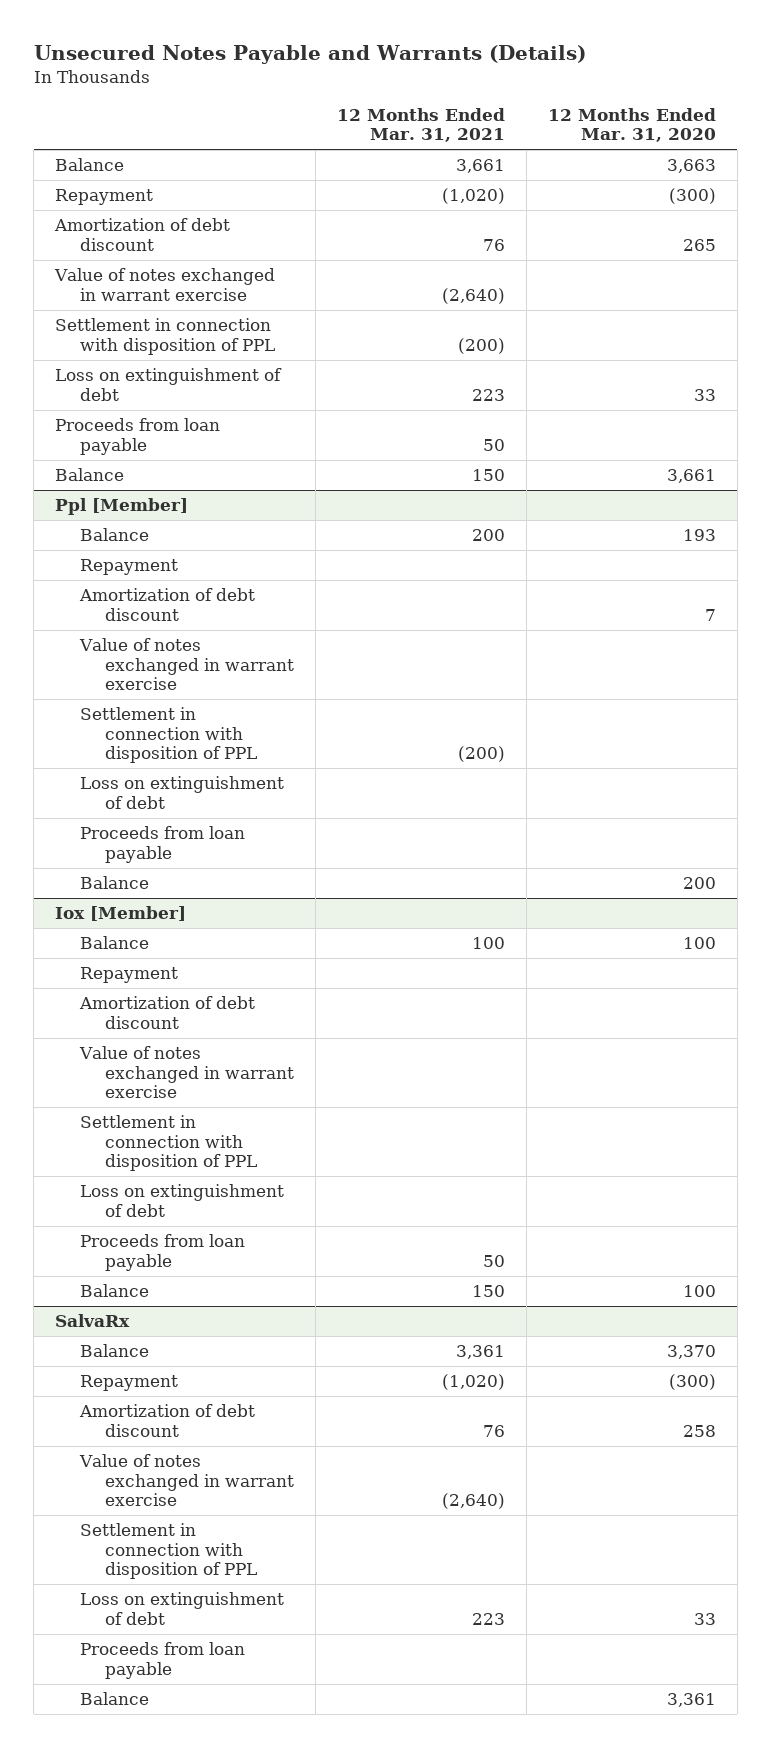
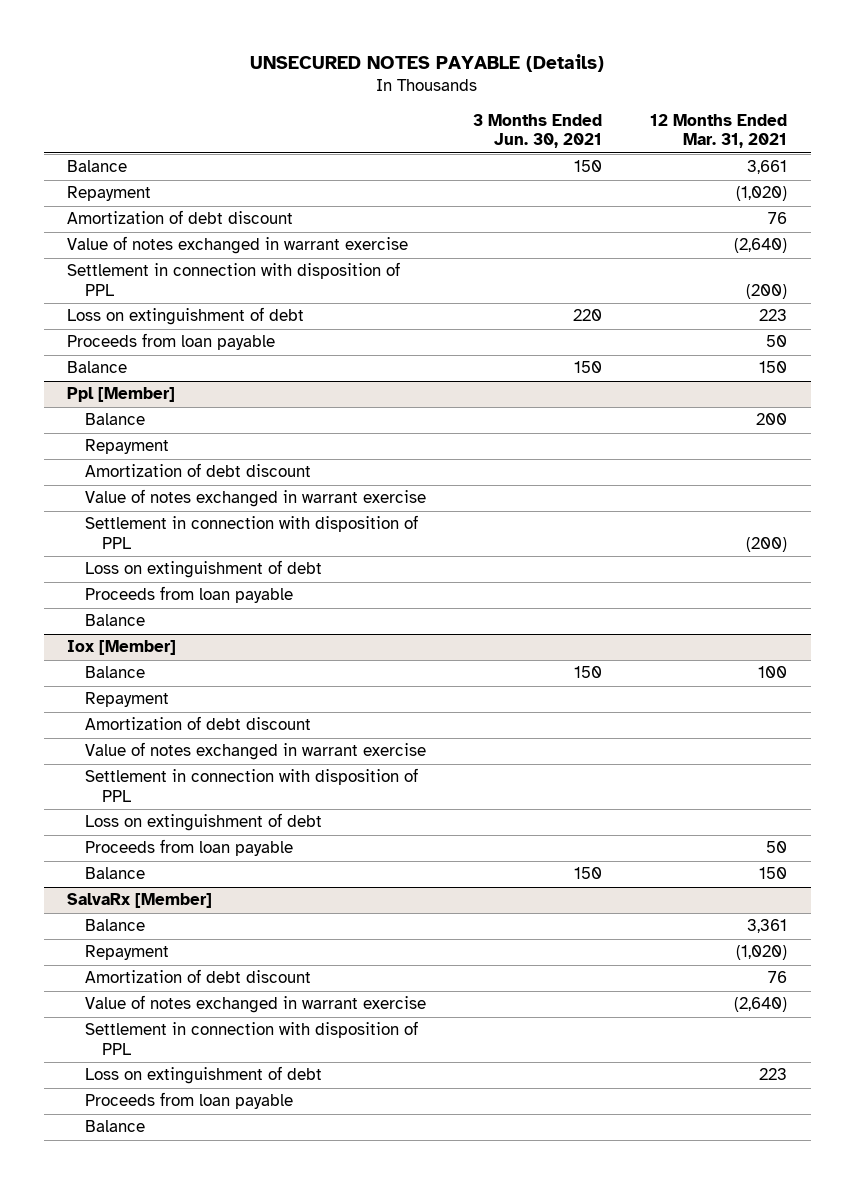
[33,44,586,64] Unsecured Notes Payable and Warrants (Details) -> [250,54,605,73] UNSECURED NOTES PAYABLE (Details)
[548,107,717,142] 12 Months Ended Mar. 31, 2020 -> none
none -> [473,113,603,149] 3 Months Ended Jun. 30, 2021
[55,1314,131,1328] SalvaRx -> [67,893,213,909] SalvaRx [Member]

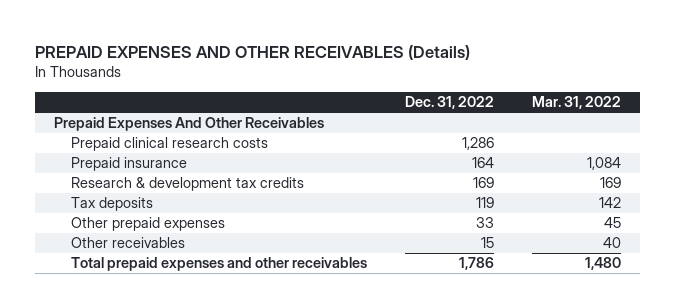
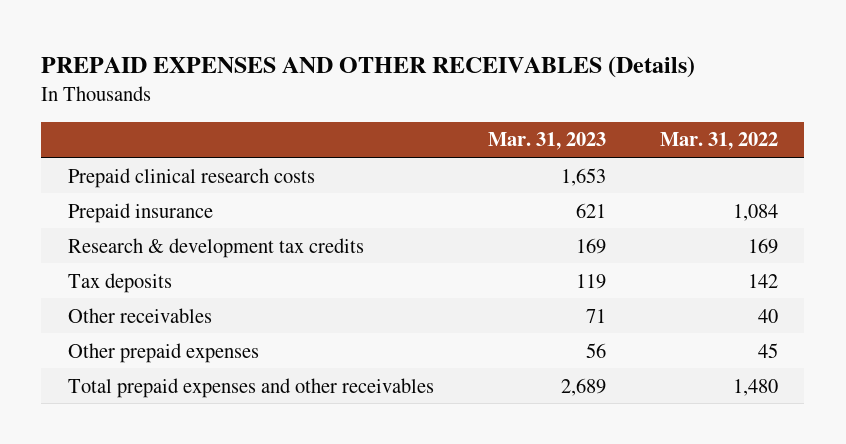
[404,96,494,110] Dec. 31, 2022 -> none
none -> [487,132,606,151] Mar. 31, 2023
[54,117,325,132] Prepaid Expenses And Other Receivables -> none
[70,217,225,232] Other prepaid expenses -> [68,342,260,363] Other prepaid expenses

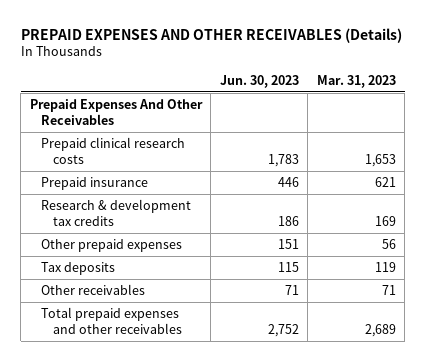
[659,132,778,151] Mar. 31, 2022 -> none
none -> [219,74,299,88] Jun. 30, 2023
none -> [29,98,203,125] Prepaid Expenses And Other Receivables
[68,342,260,363] Other prepaid expenses -> [41,238,183,252] Other prepaid expenses

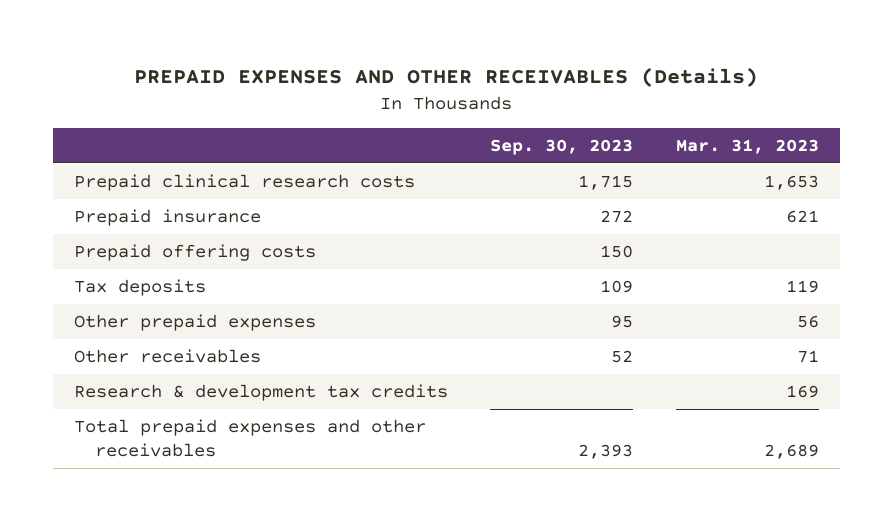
[219,74,299,88] Jun. 30, 2023 -> none
none -> [490,138,634,155] Sep. 30, 2023
[29,98,203,125] Prepaid Expenses And Other Receivables -> none
none -> [74,243,317,261] Prepaid offering costs
[41,238,183,252] Other prepaid expenses -> [74,313,317,331] Other prepaid expenses
[41,198,192,226] Research & development tax credits -> [74,383,449,401] Research & development tax credits

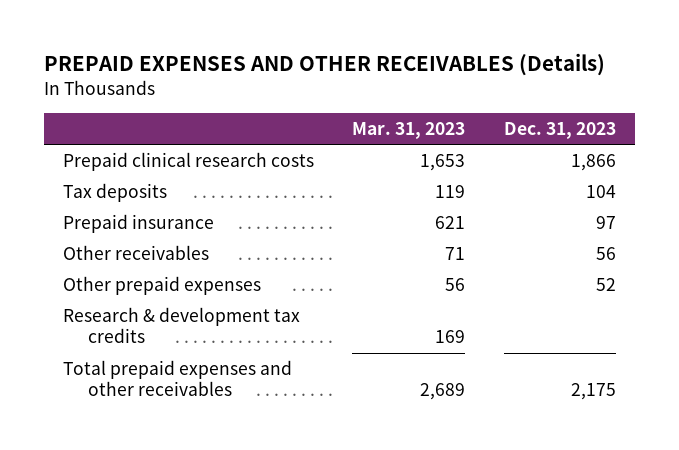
[490,138,634,155] Sep. 30, 2023 -> none
none -> [503,121,616,139] Dec. 31, 2023
[74,243,317,261] Prepaid offering costs -> none
[74,208,262,226] Prepaid insurance -> [63,214,215,234] Prepaid insurance
[74,313,317,331] Other prepaid expenses -> [63,276,262,296] Other prepaid expenses

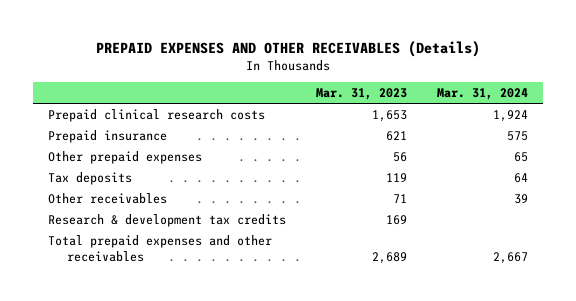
[503,121,616,139] Dec. 31, 2023 -> none
none -> [437,88,529,101] Mar. 31, 2024
[63,183,168,203] Tax deposits -> [48,172,133,186] Tax deposits
[63,245,210,261] Other receivables -> [48,193,168,205] Other receivables

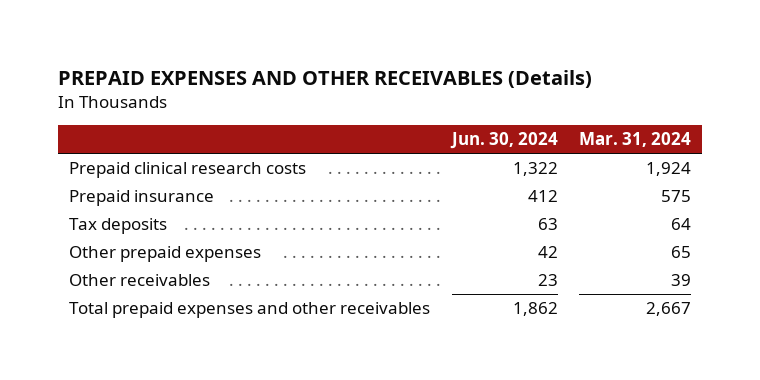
[316,88,408,101] Mar. 31, 2023 -> none
none -> [449,132,558,150] Jun. 30, 2024
[48,151,203,165] Other prepaid expenses -> [68,246,261,263] Other prepaid expenses
[48,214,287,228] Research & development tax credits -> none

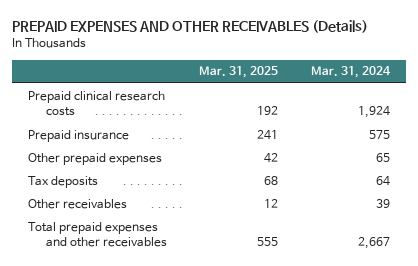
[449,132,558,150] Jun. 30, 2024 -> none
none -> [199,66,279,79] Mar. 31, 2025
[68,218,167,235] Tax deposits -> [28,175,99,188] Tax deposits

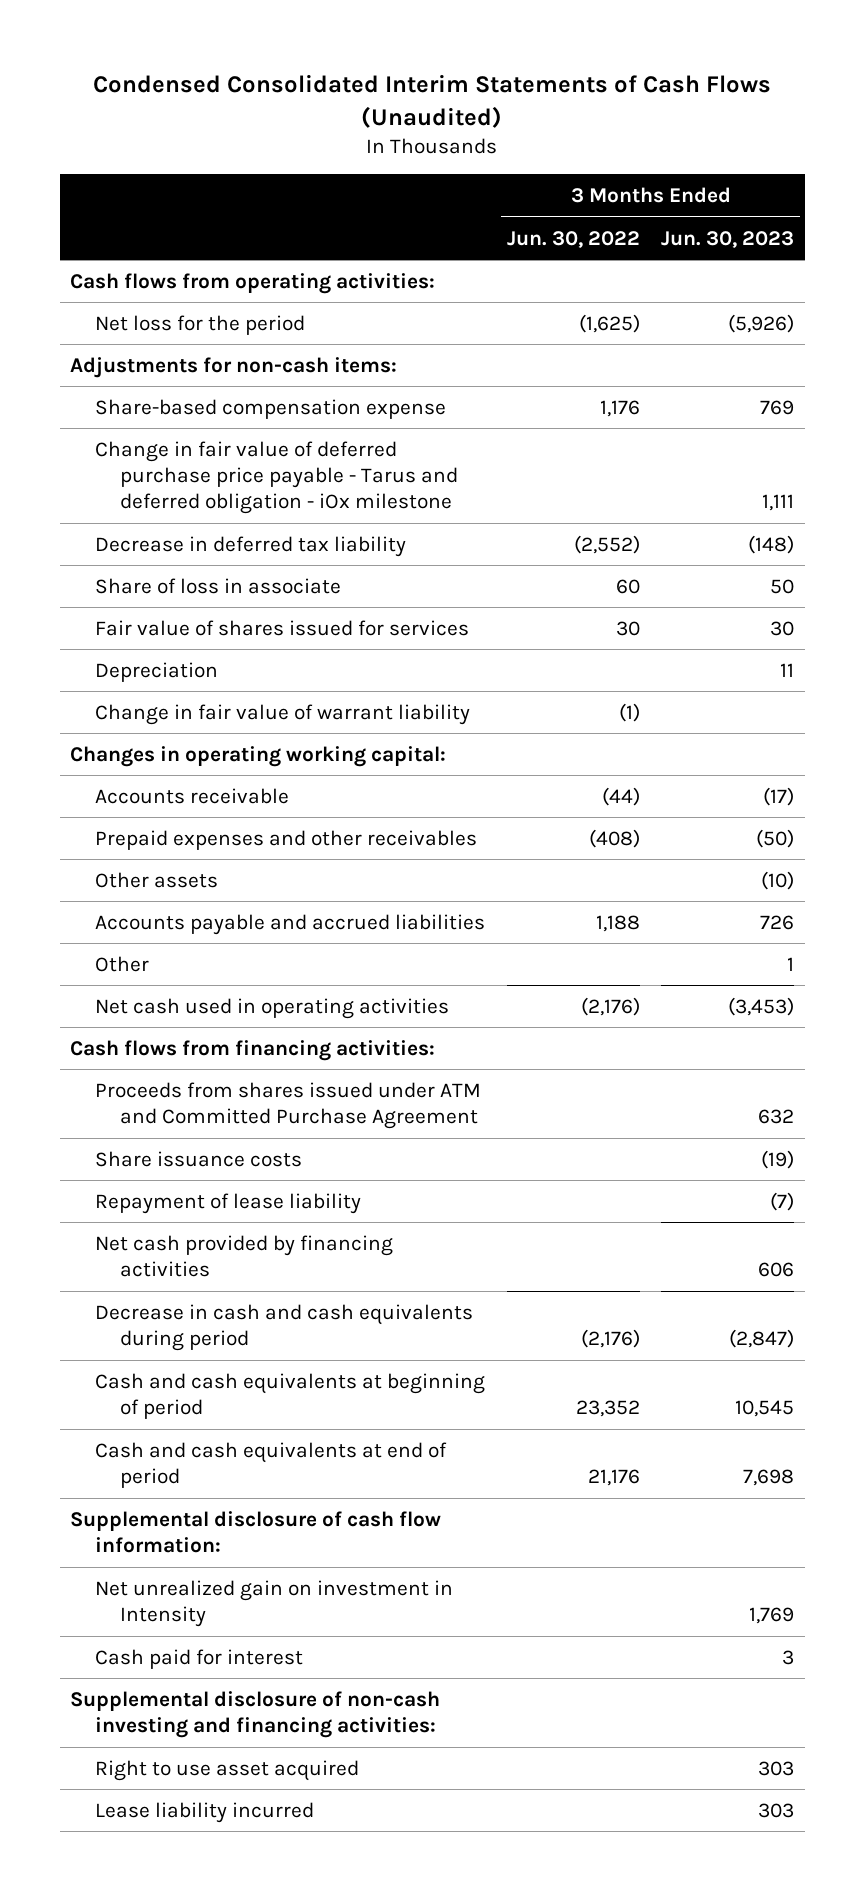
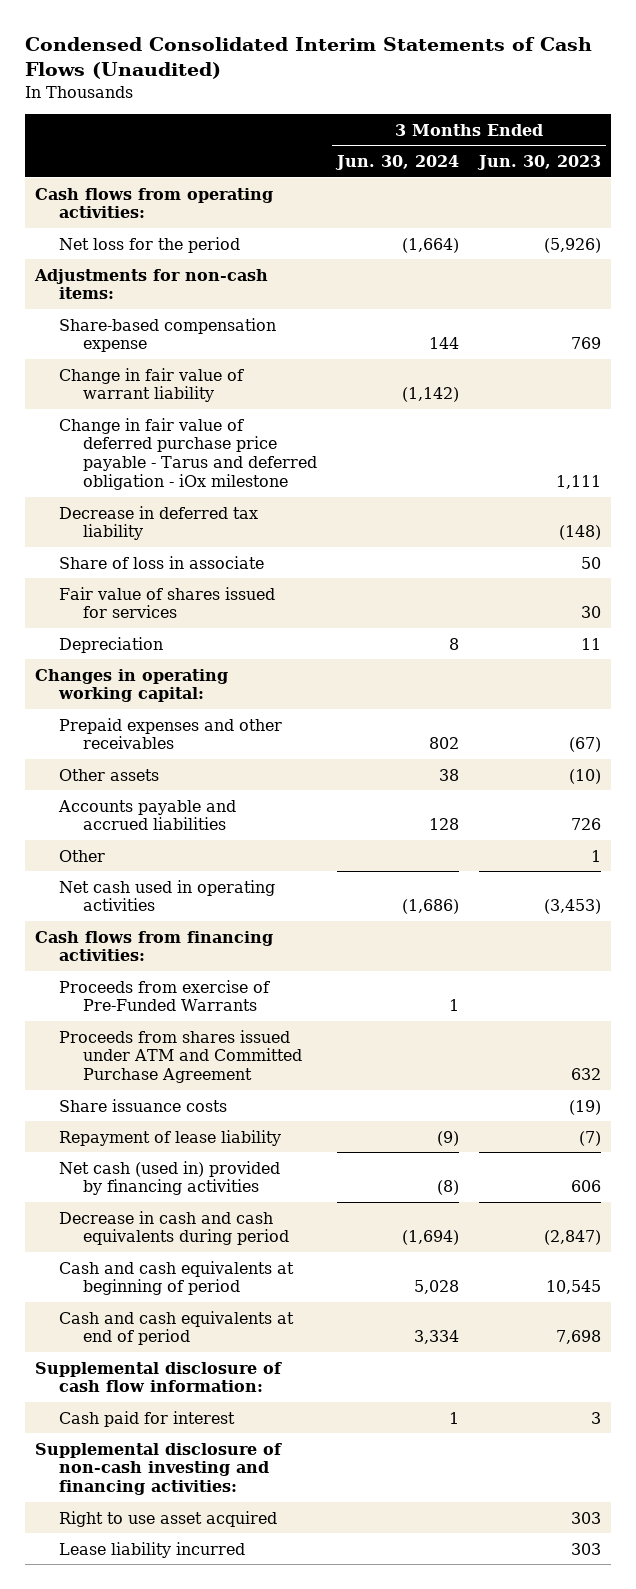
[506,230,640,248] Jun. 30, 2022 -> none
none -> [334,154,459,170] Jun. 30, 2024
[94,703,470,725] Change in fair value of warrant liability -> [59,367,245,403] Change in fair value of warrant liability
[94,787,289,804] Accounts receivable -> none
[756,828,795,848] (50) -> [568,737,601,753] (67)
none -> [59,979,271,1012] Proceeds from exercise of Pre-Funded Warrants
[94,1234,393,1278] Net cash provided by financing activities -> [59,1160,281,1196] Net cash (used in) provided by financing activities
[94,1579,453,1628] Net unrealized gain on investment in Intensity -> none

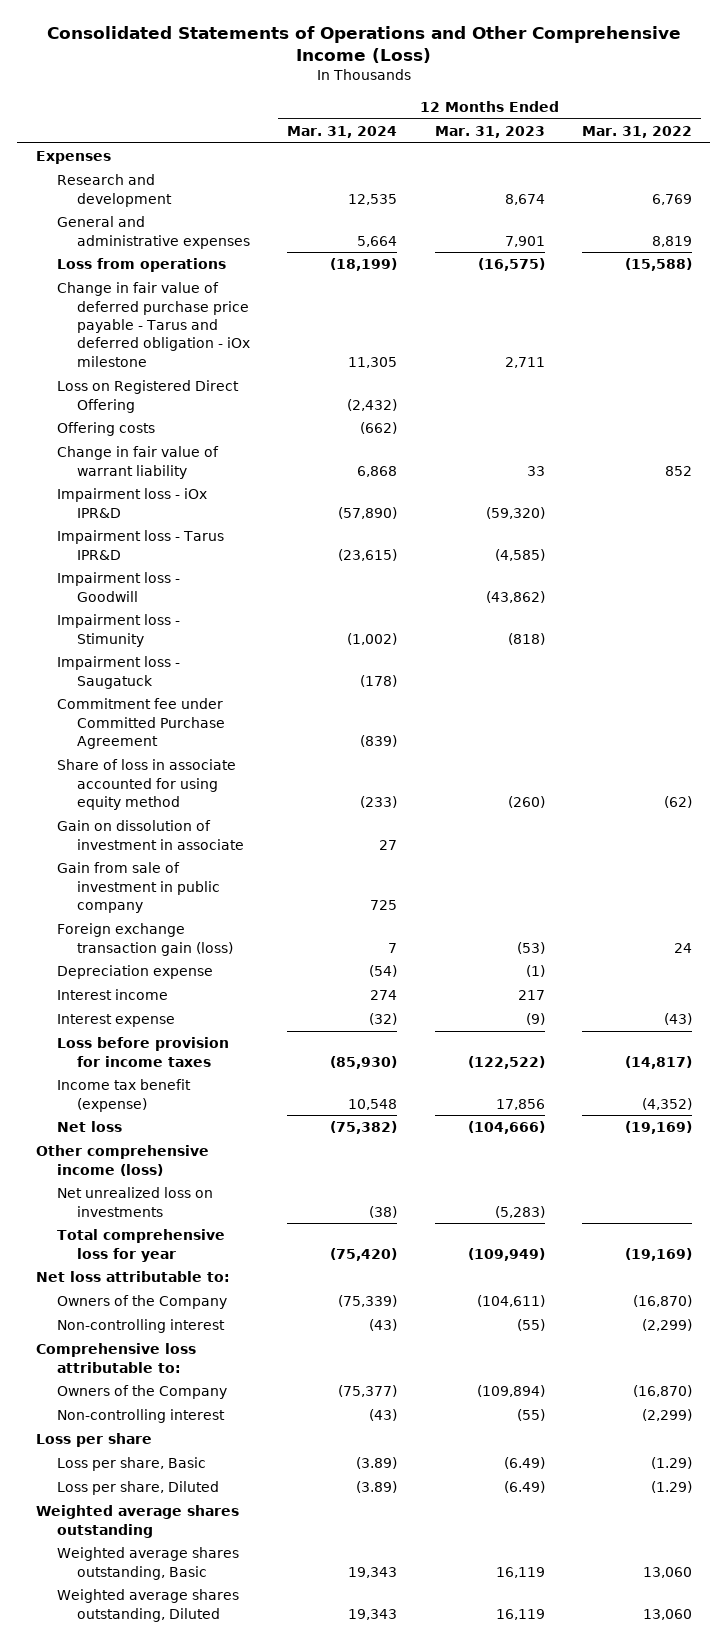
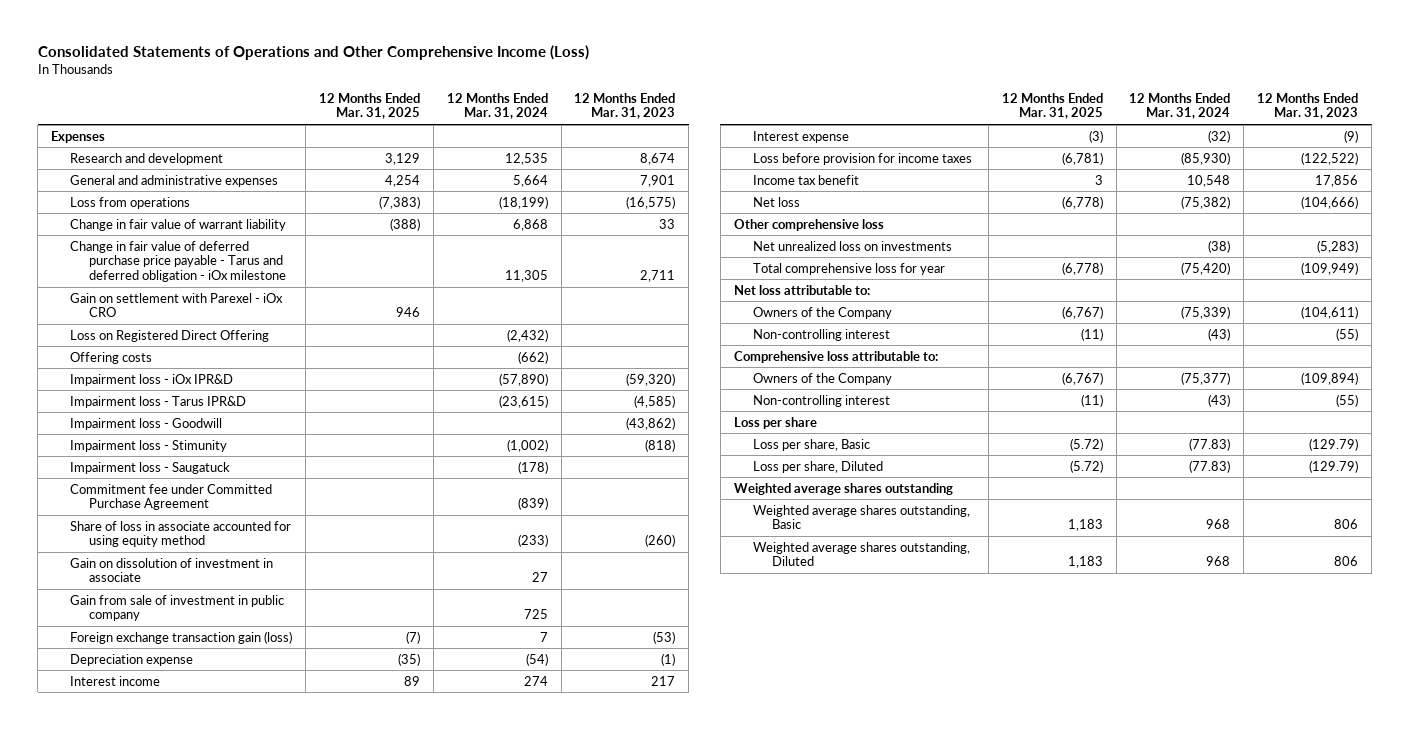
[581,125,692,138] Mar. 31, 2022 -> none
none -> [318,92,420,120] 12 Months Ended Mar. 31, 2025
[56,446,219,479] Change in fair value of warrant liability -> [70,218,287,231] Change in fair value of warrant liability
none -> [70,292,284,318] Gain on settlement with Parexel - iOx CRO
[56,1079,191,1112] Income tax benefit (expense) -> [752,174,859,185] Income tax benefit
[35,1145,209,1176] Other comprehensive income (loss) -> [733,218,884,231] Other comprehensive loss
[356,1457,398,1470] (3.89) -> [1189,437,1231,451] (77.83)
[503,1457,545,1470] (6.49) -> [1309,437,1359,451] (129.79)
[356,1481,398,1494] (3.89) -> [1189,459,1231,473] (77.83)
[503,1481,545,1494] (6.49) -> [1309,459,1359,473] (129.79)
[348,1566,398,1578] 19,343 -> [1206,519,1231,530] 968
[495,1566,545,1578] 16,119 -> [1334,519,1359,530] 806
[348,1608,398,1620] 19,343 -> [1206,556,1231,567] 968
[495,1608,545,1620] 16,119 -> [1334,556,1359,567] 806

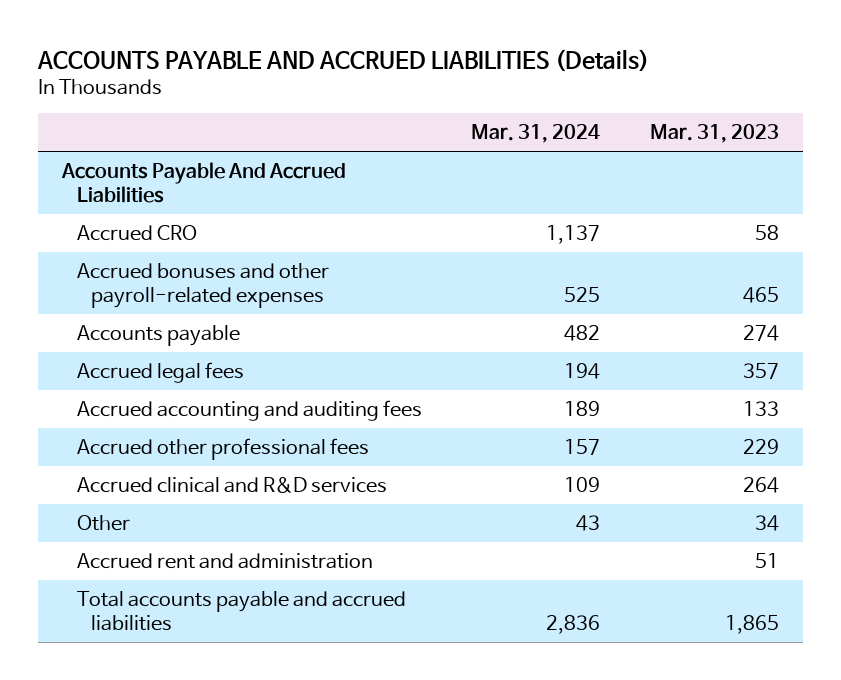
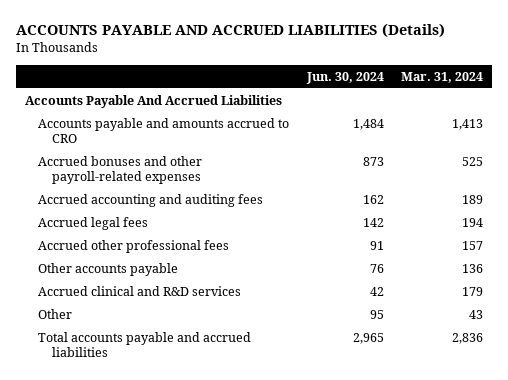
[649,124,779,144] Mar. 31, 2023 -> none
none -> [305,71,384,84] Jun. 30, 2024
[76,225,197,242] Accrued CRO -> none
none -> [38,117,290,144] Accounts payable and amounts accrued to CRO
[76,325,240,347] Accounts payable -> none
[76,362,244,384] Accrued legal fees -> [38,216,149,230] Accrued legal fees
none -> [38,262,179,276] Other accounts payable
[564,477,601,493] 109 -> [462,286,484,296] 179
[76,553,373,570] Accrued rent and administration -> none

